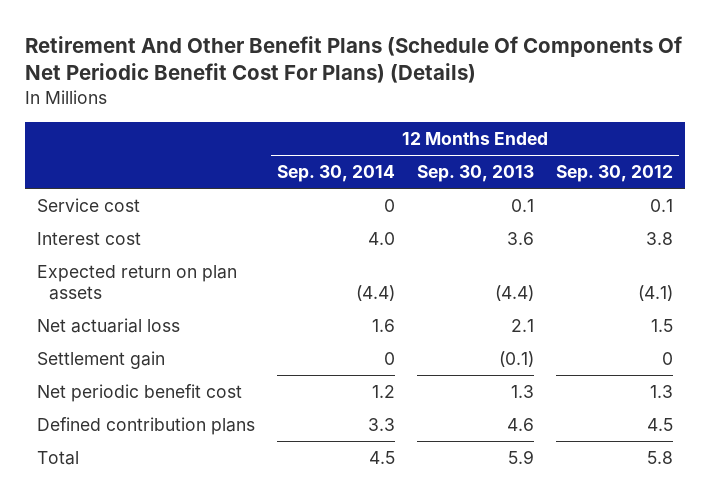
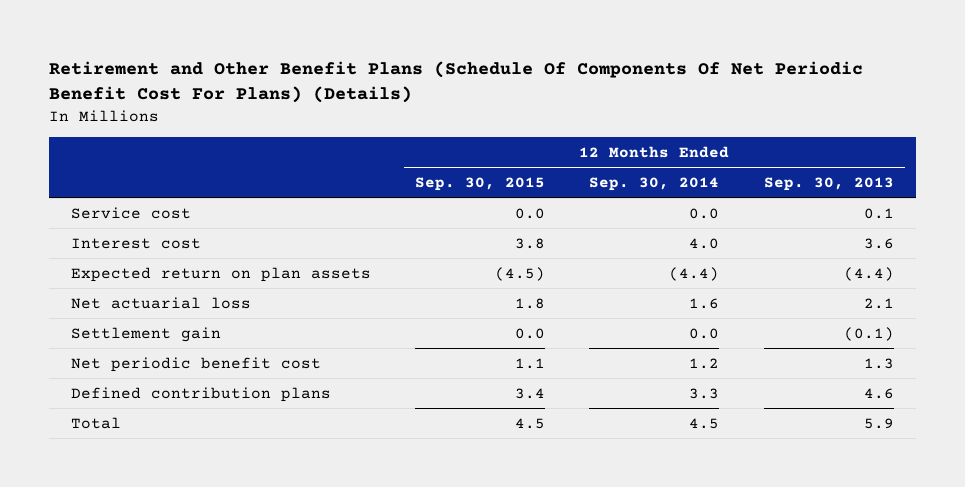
[25,35,683,84] Retirement And Other Benefit Plans (Schedule Of Components Of Net Periodic Benefit Cost For Plans) (Details) -> [49,61,864,104] Retirement and Other Benefit Plans (Schedule Of Components Of Net Periodic Benefit Cost For Plans) (Details)
[556,165,674,183] Sep. 30, 2012 -> none
none -> [415,176,546,191] Sep. 30, 2015
[383,198,395,212] 0 -> [689,207,720,219] 0.0
[383,351,395,365] 0 -> [689,327,720,339] 0.0

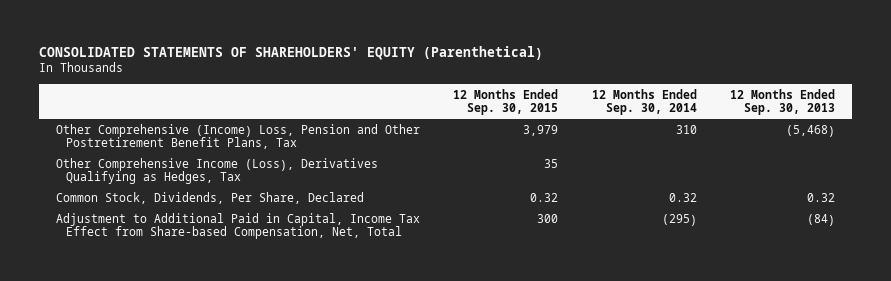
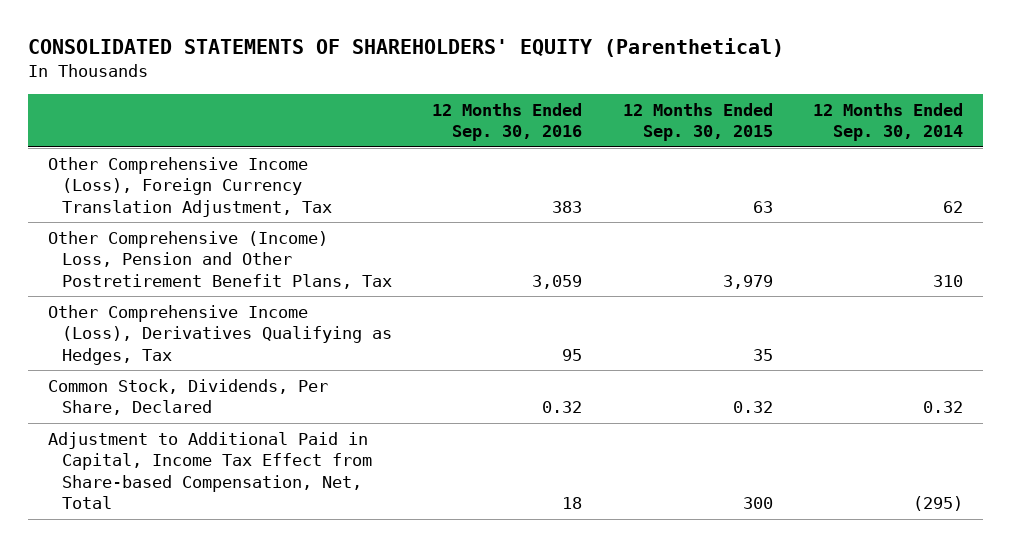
[730,88,836,115] 12 Months Ended Sep. 30, 2013 -> none
none -> [432,102,583,142] 12 Months Ended Sep. 30, 2016
none -> [48,156,333,217] Other Comprehensive Income (Loss), Foreign Currency Translation Adjustment, Tax

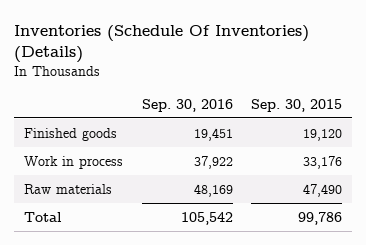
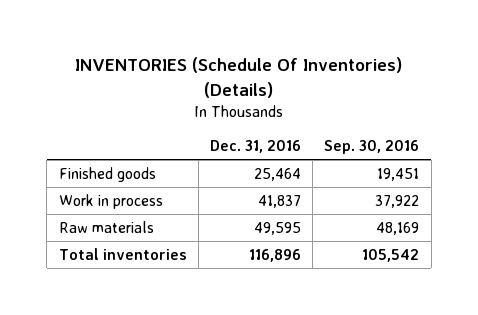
[14,24,310,64] Inventories (Schedule Of Inventories) (Details) -> [75,57,403,98] INVENTORIES (Schedule Of Inventories) (Details)
[251,98,343,112] Sep. 30, 2015 -> none
none -> [210,140,302,154] Dec. 31, 2016
[23,211,62,222] Total -> [58,247,187,260] Total inventories

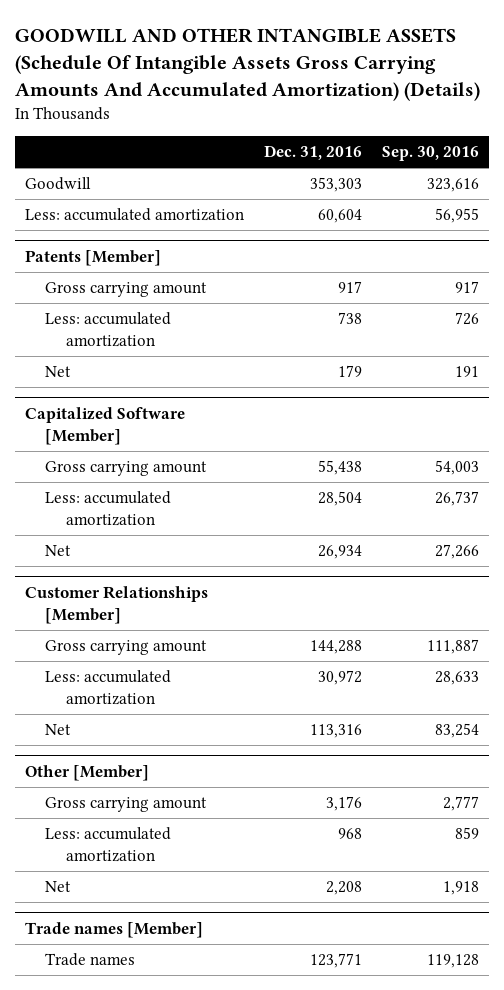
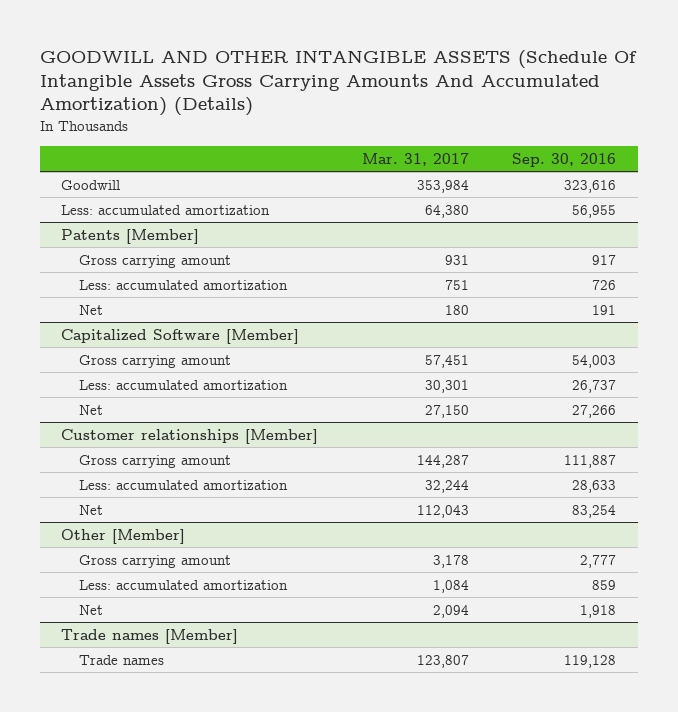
[264,145,363,161] Dec. 31, 2016 -> none
none -> [361,152,469,166] Mar. 31, 2017
[25,586,209,624] Customer Relationships [Member] -> [61,428,319,444] Customer relationships [Member]

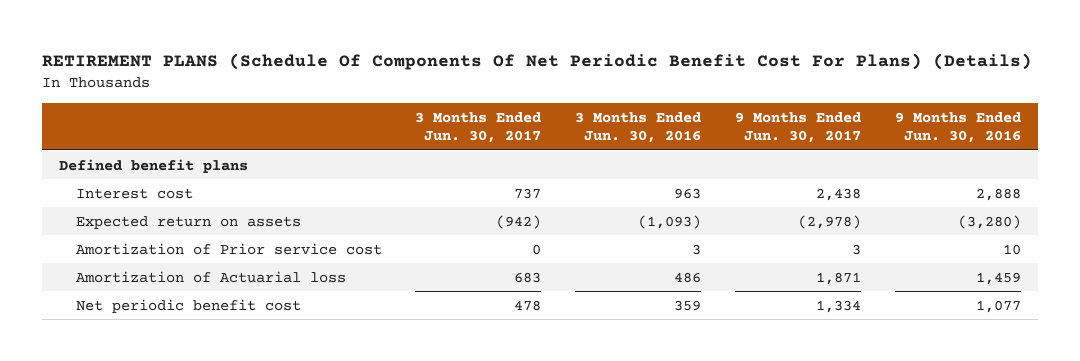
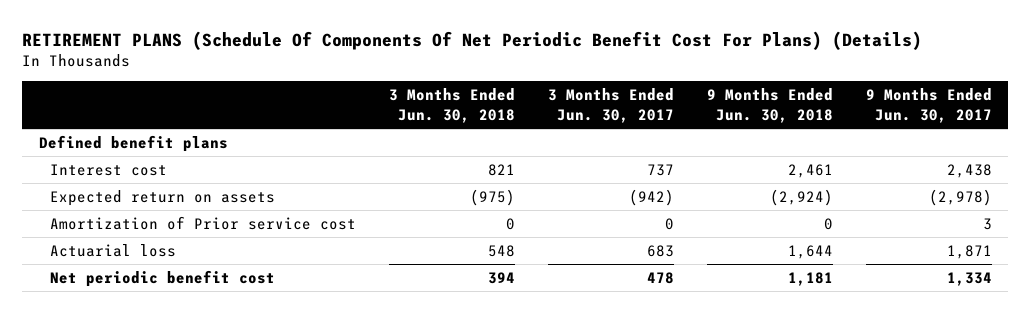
[575,111,702,143] 3 Months Ended Jun. 30, 2016 -> none
[895,111,1022,143] 9 Months Ended Jun. 30, 2016 -> none
none -> [388,88,515,123] 3 Months Ended Jun. 30, 2018
none -> [706,88,833,123] 9 Months Ended Jun. 30, 2018
[75,270,346,283] Amortization of Actuarial loss -> [49,243,176,257] Actuarial loss

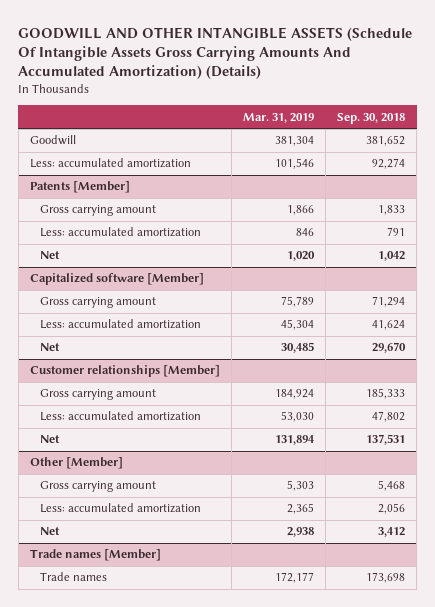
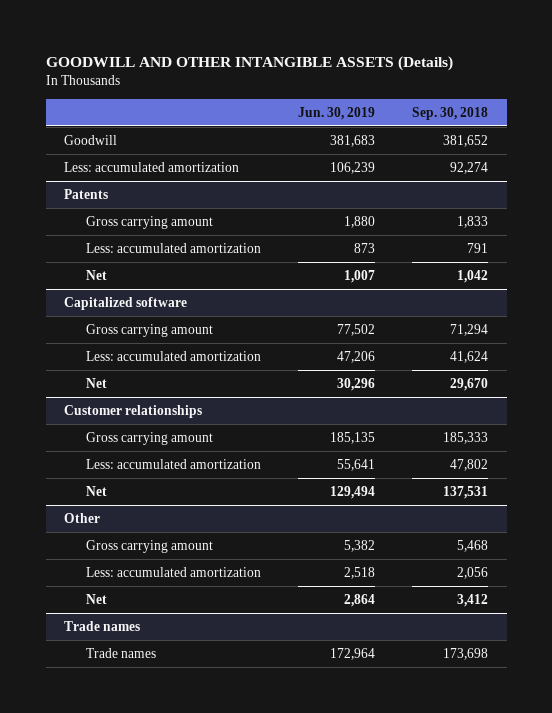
[18,26,413,80] GOODWILL AND OTHER INTANGIBLE ASSETS (Schedule Of Intangible Assets Gross Carrying Amounts And Accumulated Amortization) (Details) -> [45,55,453,71] GOODWILL AND OTHER INTANGIBLE ASSETS (Details)
[242,112,314,123] Mar. 31, 2019 -> none
none -> [297,106,375,120] Jun. 30, 2019
[29,181,130,194] Patents [Member] -> [64,188,109,199] Patents
[29,273,204,286] Capitalized software [Member] -> [64,296,188,310] Capitalized software
[29,365,220,378] Customer relationships [Member] -> [64,404,203,418] Customer relationships
[29,457,123,470] Other [Member] -> [64,512,101,523] Other
[29,549,161,562] Trade names [Member] -> [64,620,141,631] Trade names

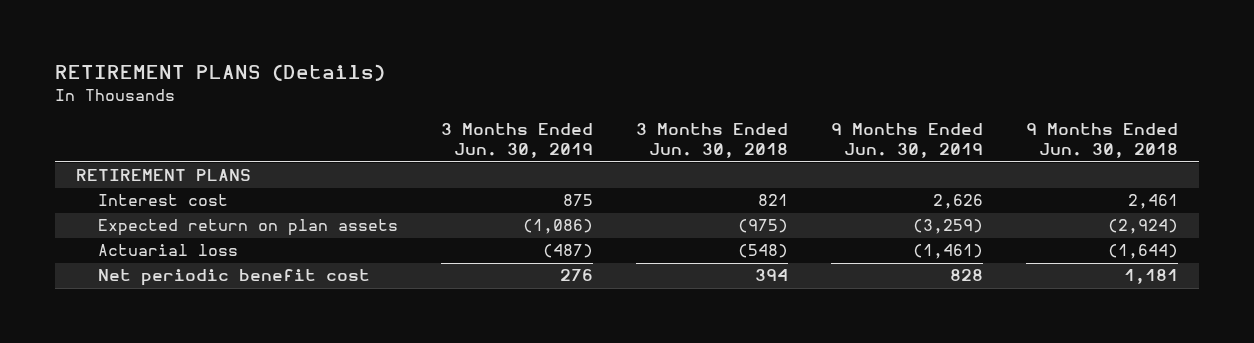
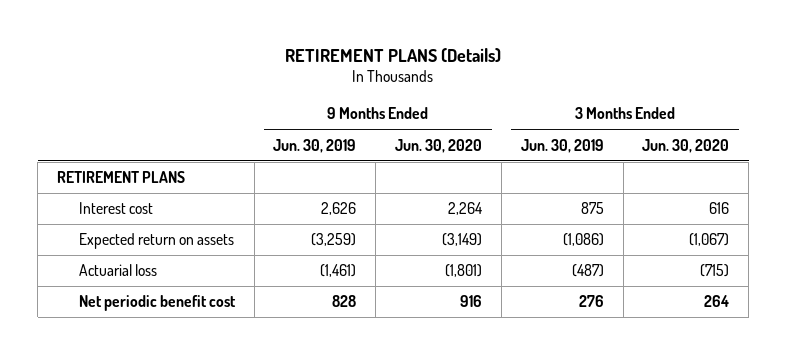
[635,123,788,159] 3 Months Ended Jun. 30, 2018 -> none
[1025,123,1178,159] 9 Months Ended Jun. 30, 2018 -> none
none -> [395,138,483,153] Jun. 30, 2020
none -> [642,138,730,153] Jun. 30, 2020
[98,219,399,237] Expected return on plan assets -> [78,233,234,250] Expected return on assets

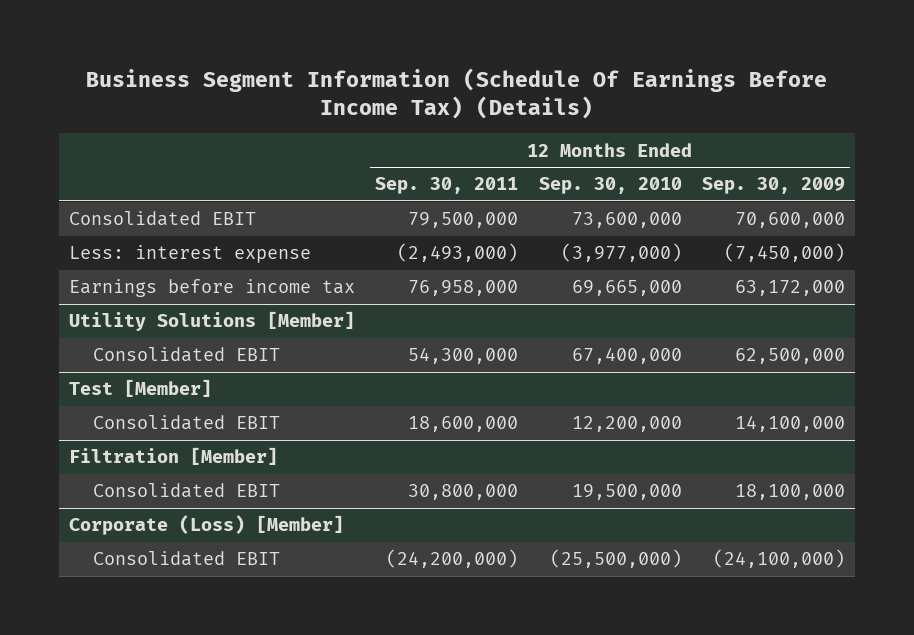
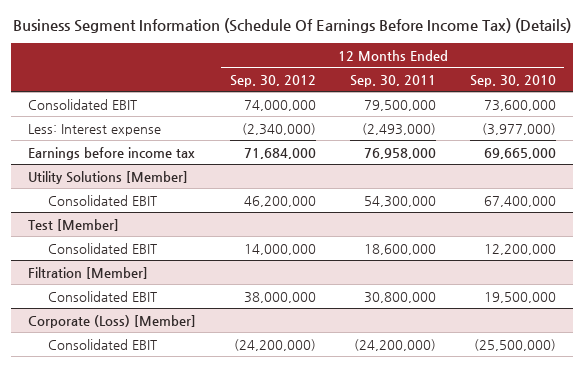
[702,177,846,195] Sep. 30, 2009 -> none
none -> [229,74,316,87] Sep. 30, 2012
[69,245,312,264] Less: interest expense -> [27,123,161,136] Less: Interest expense

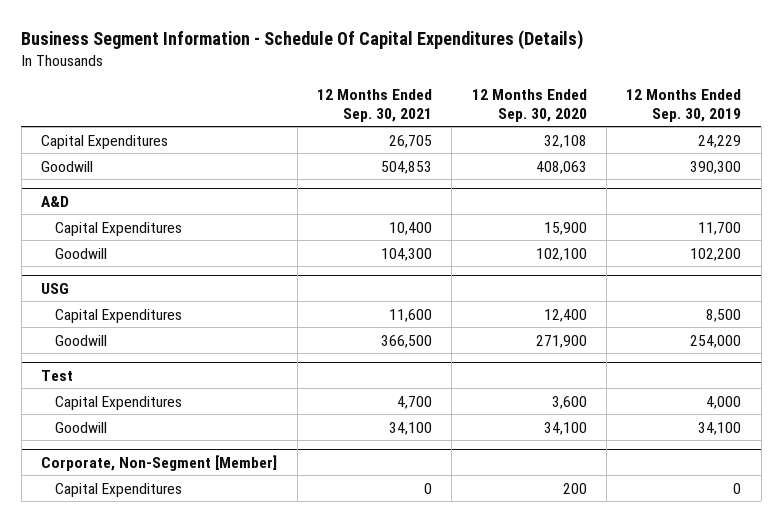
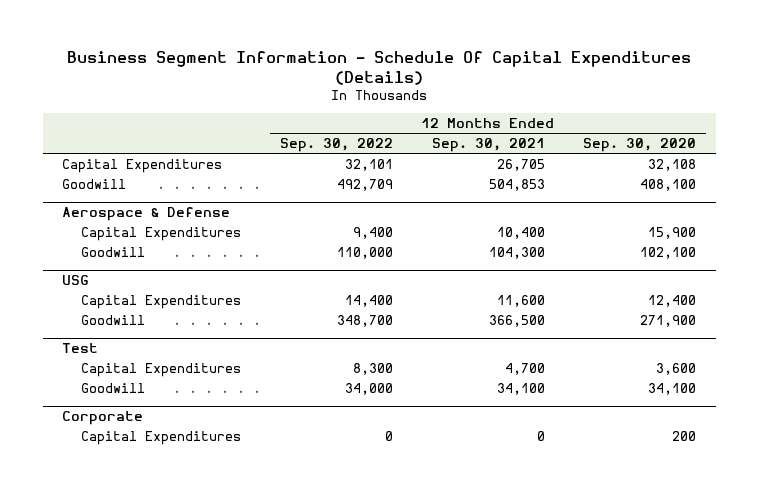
[626,89,742,122] 12 Months Ended Sep. 30, 2019 -> none
none -> [280,138,394,153] Sep. 30, 2022
[535,160,587,174] 408,063 -> [640,178,697,191] 408,100
[41,195,70,207] A&D -> [61,206,230,221] Aerospace & Defense
[41,454,278,471] Corporate, Non-Segment [Member] -> [61,410,143,425] Corporate

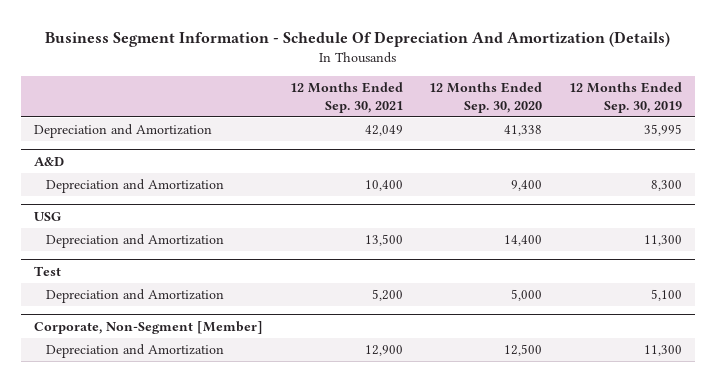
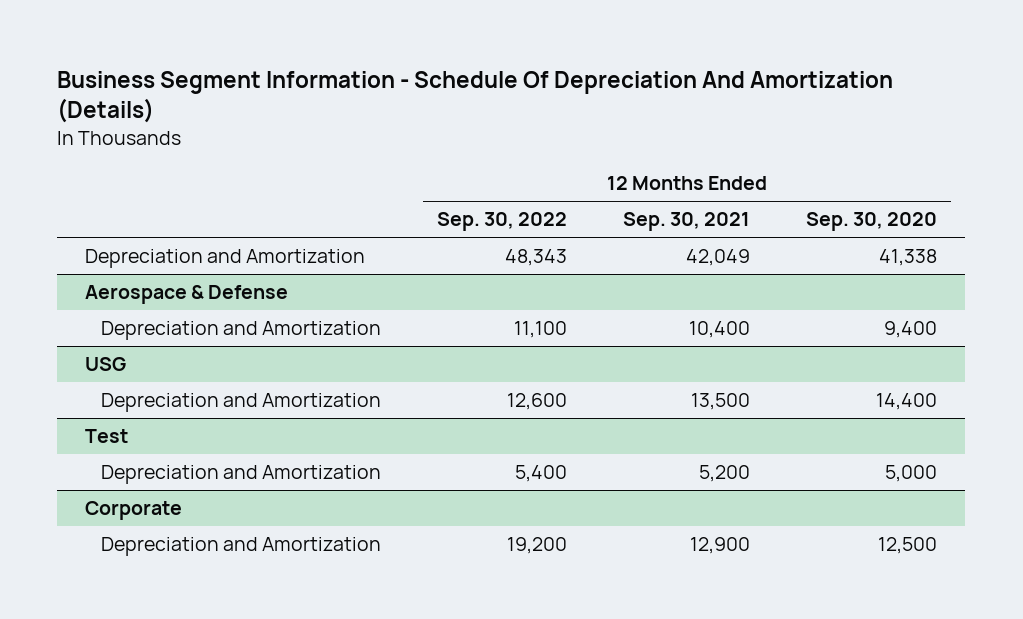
[568,81,682,113] 12 Months Ended Sep. 30, 2019 -> none
none -> [436,212,567,232] Sep. 30, 2022
[34,157,65,167] A&D -> [85,285,289,305] Aerospace & Defense
[34,321,264,335] Corporate, Non-Segment [Member] -> [85,501,183,521] Corporate

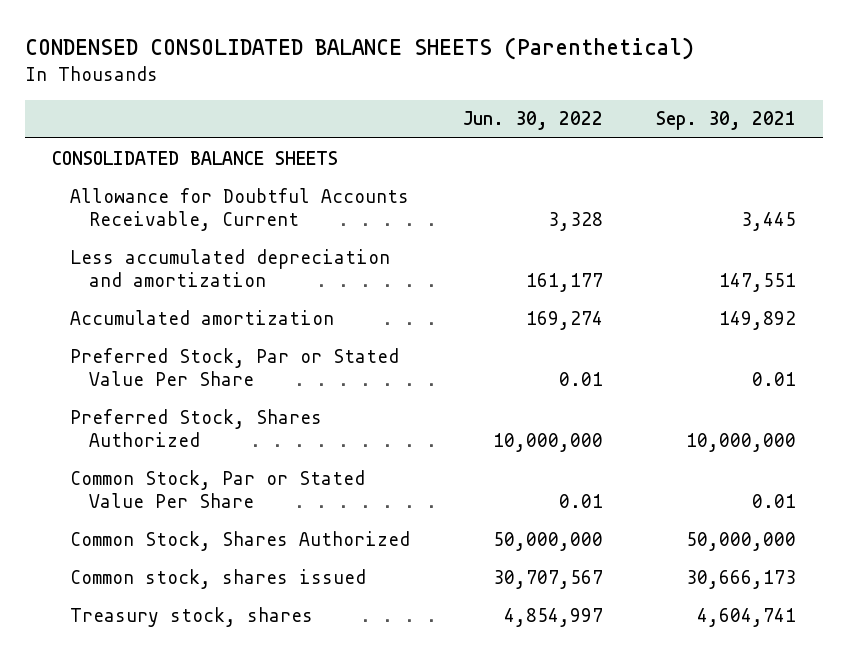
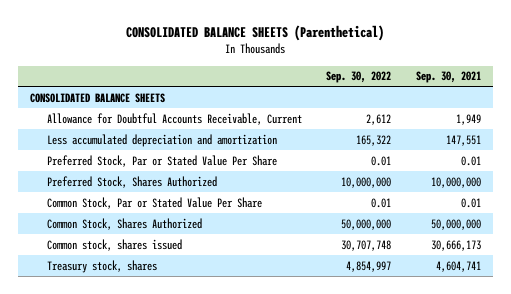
[25,36,695,60] CONDENSED CONSOLIDATED BALANCE SHEETS (Parenthetical) -> [126,24,385,41] CONSOLIDATED BALANCE SHEETS (Parenthetical)
[463,111,604,131] Jun. 30, 2022 -> none
none -> [326,71,392,84] Sep. 30, 2022
[741,211,797,231] 3,445 -> [455,113,481,125] 1,949
[70,309,335,325] Accumulated amortization -> none

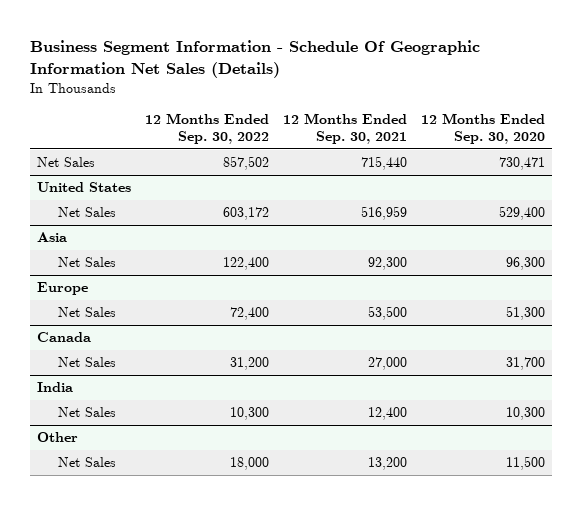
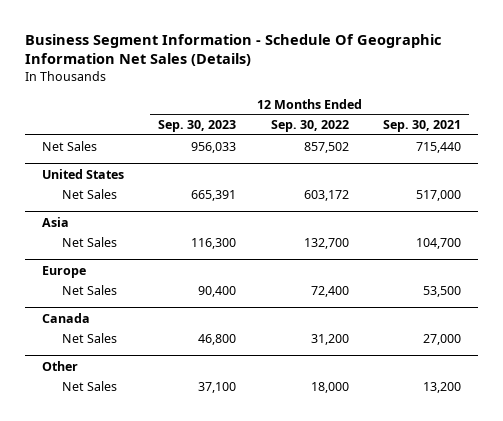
[421,113,546,145] 12 Months Ended Sep. 30, 2020 -> none
none -> [158,120,237,133] Sep. 30, 2023
[361,206,408,221] 516,959 -> [415,189,461,201] 517,000
[223,257,270,271] 122,400 -> [303,237,349,249] 132,700
[368,257,408,271] 92,300 -> [415,237,461,249] 104,700
[37,382,74,393] India -> none
[57,407,116,418] Net Sales -> none

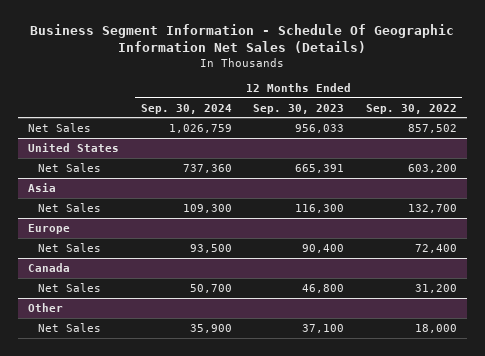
[382,120,461,133] Sep. 30, 2021 -> none
none -> [140,103,232,114] Sep. 30, 2024
[303,189,349,201] 603,172 -> [407,163,457,173] 603,200

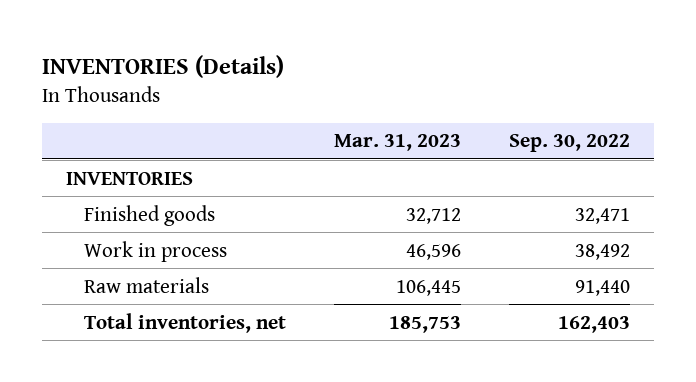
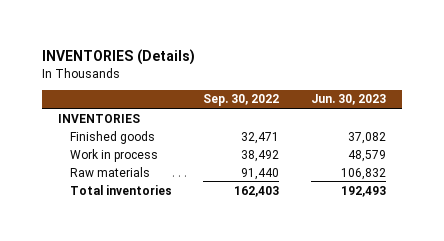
[334,134,462,152] Mar. 31, 2023 -> none
none -> [310,94,386,106] Jun. 30, 2023
[84,312,287,333] Total inventories, net -> [69,184,172,195] Total inventories

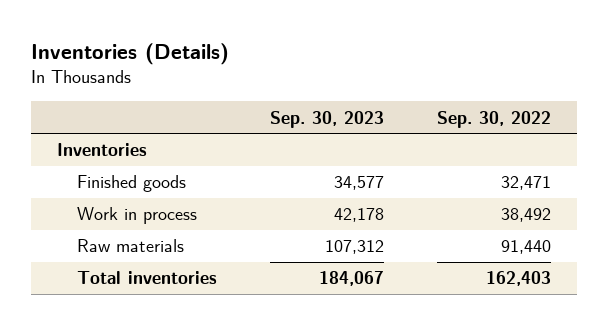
[42,49,196,66] INVENTORIES (Details) -> [30,42,229,65] Inventories (Details)
[310,94,386,106] Jun. 30, 2023 -> none
none -> [269,110,384,128] Sep. 30, 2023
[58,113,141,123] INVENTORIES -> [56,143,147,157] Inventories

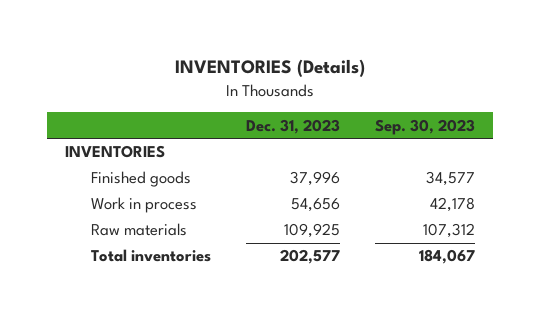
[30,42,229,65] Inventories (Details) -> [175,59,366,78] INVENTORIES (Details)
[436,110,551,128] Sep. 30, 2022 -> none
none -> [246,118,341,134] Dec. 31, 2023
[56,143,147,157] Inventories -> [64,145,165,159] INVENTORIES

